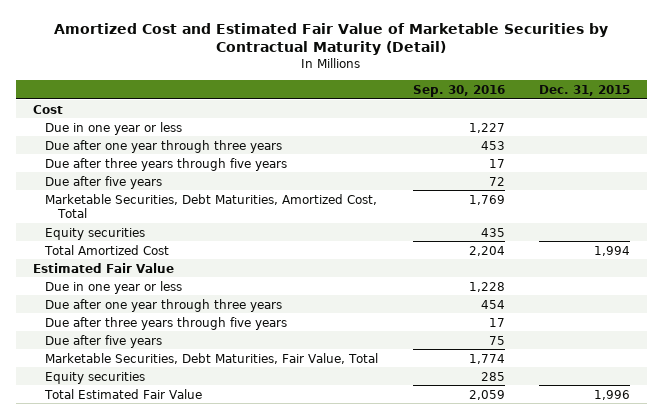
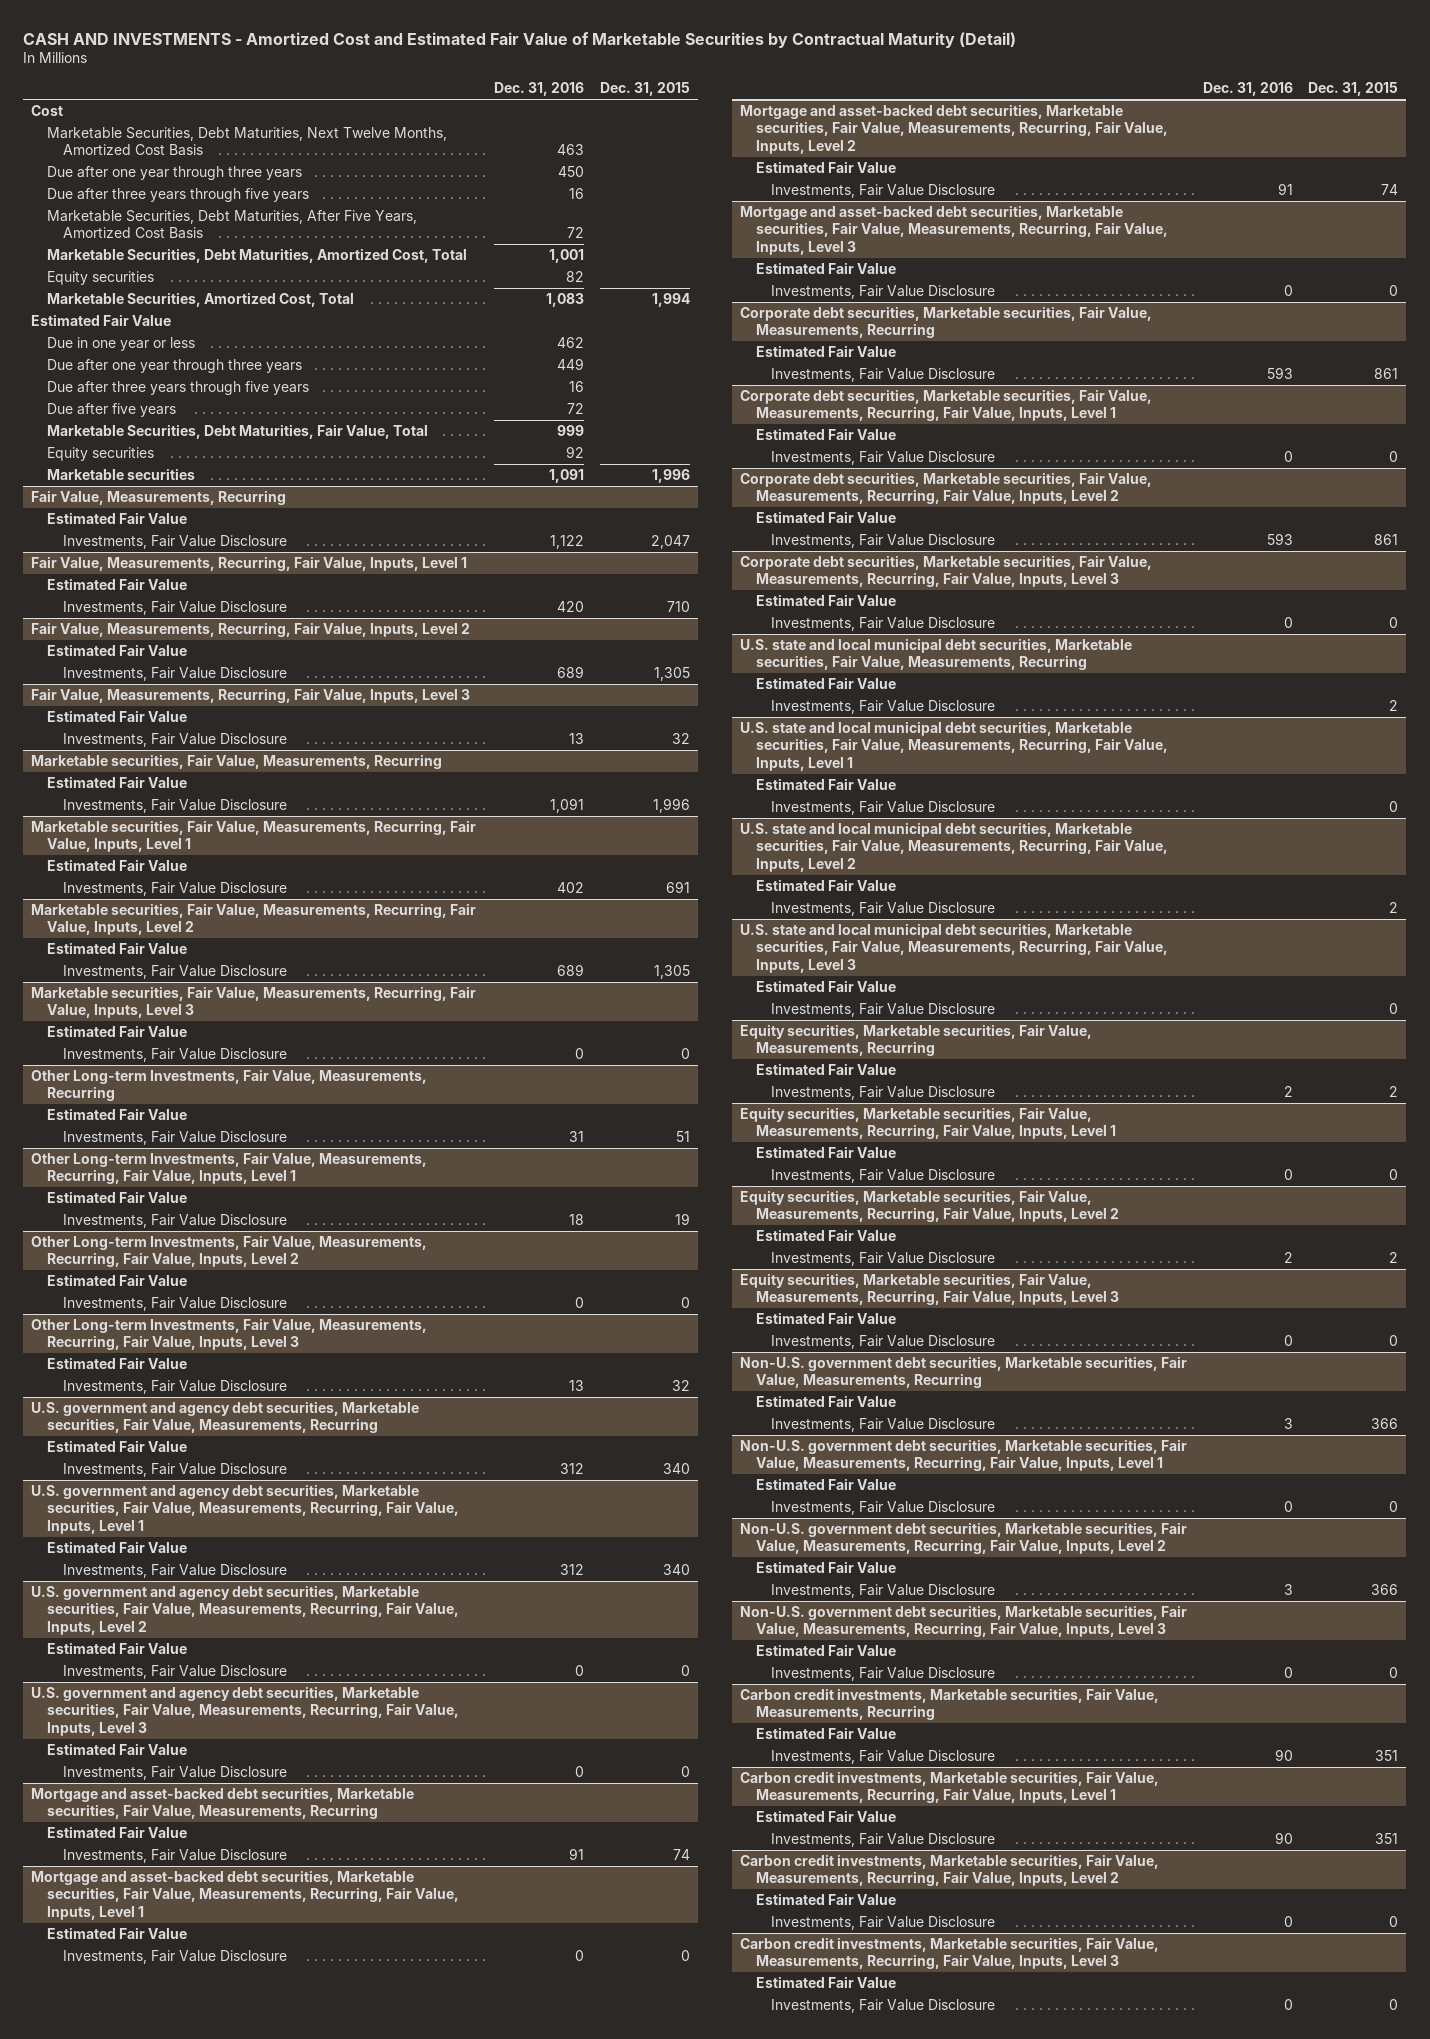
[54,22,609,56] Amortized Cost and Estimated Fair Value of Marketable Securities by Contractual Maturity (Detail) -> [23,31,1017,48] CASH AND INVESTMENTS - Amortized Cost and Estimated Fair Value of Marketable Securities by Contractual Maturity (Detail)
[412,84,505,97] Sep. 30, 2016 -> none
none -> [493,82,584,97] Dec. 31, 2016
[45,121,183,135] Due in one year or less -> [47,127,448,157] Marketable Securities, Debt Maturities, Next Twelve Months, Amortized Cost Basis
[45,175,163,189] Due after five years -> [47,210,418,240] Marketable Securities, Debt Maturities, After Five Years, Amortized Cost Basis
[44,244,170,255] Total Amortized Cost -> [47,292,355,308] Marketable Securities, Amortized Cost, Total
[44,388,203,399] Total Estimated Fair Value -> [47,468,196,481] Marketable securities
none -> [31,490,287,506] Fair Value, Measurements, Recurring
none -> [47,512,188,525] Estimated Fair Value
none -> [62,535,287,550] Investments, Fair Value Disclosure
none -> [31,556,468,572] Fair Value, Measurements, Recurring, Fair Value, Inputs, Level 1
none -> [47,578,188,591] Estimated Fair Value
none -> [62,601,287,616] Investments, Fair Value Disclosure
none -> [31,622,471,638] Fair Value, Measurements, Recurring, Fair Value, Inputs, Level 2
none -> [47,644,188,657] Estimated Fair Value
none -> [62,667,287,682] Investments, Fair Value Disclosure
none -> [31,688,471,704] Fair Value, Measurements, Recurring, Fair Value, Inputs, Level 3
none -> [47,710,188,723] Estimated Fair Value
none -> [62,733,287,748] Investments, Fair Value Disclosure
none -> [31,754,443,770] Marketable securities, Fair Value, Measurements, Recurring
none -> [47,776,188,789] Estimated Fair Value
none -> [62,799,287,814] Investments, Fair Value Disclosure
none -> [31,820,477,853] Marketable securities, Fair Value, Measurements, Recurring, Fair Value, Inputs, Level 1
none -> [47,859,188,872] Estimated Fair Value
none -> [62,882,287,897] Investments, Fair Value Disclosure
none -> [31,903,477,936] Marketable securities, Fair Value, Measurements, Recurring, Fair Value, Inputs, Level 2
none -> [47,942,188,955] Estimated Fair Value
none -> [62,965,287,980] Investments, Fair Value Disclosure
none -> [31,986,477,1019] Marketable securities, Fair Value, Measurements, Recurring, Fair Value, Inputs, Level 3
none -> [47,1025,188,1038] Estimated Fair Value
none -> [62,1048,287,1063] Investments, Fair Value Disclosure
none -> [31,1069,428,1102] Other Long-term Investments, Fair Value, Measurements, Recurring
none -> [47,1108,188,1121] Estimated Fair Value
none -> [62,1131,287,1146] Investments, Fair Value Disclosure
none -> [31,1152,428,1185] Other Long-term Investments, Fair Value, Measurements, Recurring, Fair Value, Inputs, Level 1
none -> [47,1191,188,1204] Estimated Fair Value
none -> [62,1214,287,1229] Investments, Fair Value Disclosure
none -> [31,1235,428,1268] Other Long-term Investments, Fair Value, Measurements, Recurring, Fair Value, Inputs, Level 2
none -> [47,1274,188,1287] Estimated Fair Value
none -> [62,1297,287,1312] Investments, Fair Value Disclosure
none -> [31,1318,428,1351] Other Long-term Investments, Fair Value, Measurements, Recurring, Fair Value, Inputs, Level 3
none -> [47,1357,188,1370] Estimated Fair Value
none -> [62,1380,287,1395] Investments, Fair Value Disclosure
none -> [31,1401,420,1434] U.S. government and agency debt securities, Marketable securities, Fair Value, Measurements, Recurring
none -> [47,1440,188,1453] Estimated Fair Value
none -> [62,1463,287,1478] Investments, Fair Value Disclosure
none -> [31,1484,460,1534] U.S. government and agency debt securities, Marketable securities, Fair Value, Measurements, Recurring, Fair Value, Inputs, Level 1
none -> [47,1541,188,1554] Estimated Fair Value
none -> [62,1564,287,1579] Investments, Fair Value Disclosure
none -> [31,1585,460,1635] U.S. government and agency debt securities, Marketable securities, Fair Value, Measurements, Recurring, Fair Value, Inputs, Level 2
none -> [47,1642,188,1655] Estimated Fair Value
none -> [62,1665,287,1680] Investments, Fair Value Disclosure
none -> [31,1686,460,1736] U.S. government and agency debt securities, Marketable securities, Fair Value, Measurements, Recurring, Fair Value, Inputs, Level 3
none -> [47,1743,188,1756] Estimated Fair Value
none -> [62,1766,287,1781] Investments, Fair Value Disclosure
none -> [31,1787,415,1820] Mortgage and asset-backed debt securities, Marketable securities, Fair Value, Measurements, Recurring
none -> [47,1826,188,1839] Estimated Fair Value
none -> [62,1849,287,1864] Investments, Fair Value Disclosure
none -> [31,1870,460,1920] Mortgage and asset-backed debt securities, Marketable securities, Fair Value, Measurements, Recurring, Fair Value, Inputs, Level 1
none -> [47,1927,188,1940] Estimated Fair Value
none -> [62,1950,287,1965] Investments, Fair Value Disclosure
none -> [739,104,1168,154] Mortgage and asset-backed debt securities, Marketable securities, Fair Value, Measurements, Recurring, Fair Value, Inputs, Level 2
none -> [755,161,896,174] Estimated Fair Value
none -> [771,184,996,199] Investments, Fair Value Disclosure
none -> [739,205,1168,255] Mortgage and asset-backed debt securities, Marketable securities, Fair Value, Measurements, Recurring, Fair Value, Inputs, Level 3
none -> [755,262,896,275] Estimated Fair Value
none -> [771,285,996,300] Investments, Fair Value Disclosure
none -> [739,306,1152,339] Corporate debt securities, Marketable securities, Fair Value, Measurements, Recurring
none -> [755,345,896,358] Estimated Fair Value
none -> [771,368,996,383] Investments, Fair Value Disclosure
none -> [739,389,1152,422] Corporate debt securities, Marketable securities, Fair Value, Measurements, Recurring, Fair Value, Inputs, Level 1
none -> [755,428,896,441] Estimated Fair Value
none -> [771,451,996,466] Investments, Fair Value Disclosure
none -> [739,472,1152,505] Corporate debt securities, Marketable securities, Fair Value, Measurements, Recurring, Fair Value, Inputs, Level 2
none -> [755,511,896,524] Estimated Fair Value
none -> [771,534,996,549] Investments, Fair Value Disclosure
none -> [739,555,1152,588] Corporate debt securities, Marketable securities, Fair Value, Measurements, Recurring, Fair Value, Inputs, Level 3
none -> [755,594,896,607] Estimated Fair Value
none -> [771,617,996,632] Investments, Fair Value Disclosure
none -> [739,638,1132,671] U.S. state and local municipal debt securities, Marketable securities, Fair Value, Measurements, Recurring
none -> [755,677,896,690] Estimated Fair Value
none -> [771,700,996,715] Investments, Fair Value Disclosure
none -> [739,721,1168,771] U.S. state and local municipal debt securities, Marketable securities, Fair Value, Measurements, Recurring, Fair Value, Inputs, Level 1
none -> [755,778,896,791] Estimated Fair Value
none -> [771,801,996,816] Investments, Fair Value Disclosure
none -> [739,822,1168,872] U.S. state and local municipal debt securities, Marketable securities, Fair Value, Measurements, Recurring, Fair Value, Inputs, Level 2
none -> [755,879,896,892] Estimated Fair Value
none -> [771,902,996,917] Investments, Fair Value Disclosure
none -> [739,923,1168,973] U.S. state and local municipal debt securities, Marketable securities, Fair Value, Measurements, Recurring, Fair Value, Inputs, Level 3
none -> [755,980,896,993] Estimated Fair Value
none -> [771,1003,996,1018] Investments, Fair Value Disclosure
none -> [739,1024,1092,1057] Equity securities, Marketable securities, Fair Value, Measurements, Recurring
none -> [755,1063,896,1076] Estimated Fair Value
none -> [771,1086,996,1101] Investments, Fair Value Disclosure
none -> [739,1107,1116,1140] Equity securities, Marketable securities, Fair Value, Measurements, Recurring, Fair Value, Inputs, Level 1
none -> [755,1146,896,1159] Estimated Fair Value
none -> [771,1169,996,1184] Investments, Fair Value Disclosure
none -> [739,1190,1119,1223] Equity securities, Marketable securities, Fair Value, Measurements, Recurring, Fair Value, Inputs, Level 2
none -> [755,1229,896,1242] Estimated Fair Value
none -> [771,1252,996,1267] Investments, Fair Value Disclosure
none -> [739,1273,1119,1306] Equity securities, Marketable securities, Fair Value, Measurements, Recurring, Fair Value, Inputs, Level 3
none -> [755,1312,896,1325] Estimated Fair Value
none -> [771,1335,996,1350] Investments, Fair Value Disclosure
none -> [739,1356,1187,1389] Non-U.S. government debt securities, Marketable securities, Fair Value, Measurements, Recurring
none -> [755,1395,896,1408] Estimated Fair Value
none -> [771,1418,996,1433] Investments, Fair Value Disclosure
none -> [739,1439,1187,1472] Non-U.S. government debt securities, Marketable securities, Fair Value, Measurements, Recurring, Fair Value, Inputs, Level 1
none -> [755,1478,896,1491] Estimated Fair Value
none -> [771,1501,996,1516] Investments, Fair Value Disclosure
none -> [739,1522,1187,1555] Non-U.S. government debt securities, Marketable securities, Fair Value, Measurements, Recurring, Fair Value, Inputs, Level 2
none -> [755,1561,896,1574] Estimated Fair Value
none -> [771,1584,996,1599] Investments, Fair Value Disclosure
none -> [739,1605,1187,1638] Non-U.S. government debt securities, Marketable securities, Fair Value, Measurements, Recurring, Fair Value, Inputs, Level 3
none -> [755,1644,896,1657] Estimated Fair Value
none -> [771,1667,996,1682] Investments, Fair Value Disclosure
none -> [739,1688,1159,1721] Carbon credit investments, Marketable securities, Fair Value, Measurements, Recurring
none -> [755,1727,896,1740] Estimated Fair Value
none -> [771,1750,996,1765] Investments, Fair Value Disclosure
none -> [739,1771,1159,1804] Carbon credit investments, Marketable securities, Fair Value, Measurements, Recurring, Fair Value, Inputs, Level 1
none -> [755,1810,896,1823] Estimated Fair Value
none -> [771,1833,996,1848] Investments, Fair Value Disclosure
none -> [739,1854,1159,1887] Carbon credit investments, Marketable securities, Fair Value, Measurements, Recurring, Fair Value, Inputs, Level 2
none -> [755,1893,896,1906] Estimated Fair Value
none -> [771,1916,996,1931] Investments, Fair Value Disclosure
none -> [739,1937,1159,1970] Carbon credit investments, Marketable securities, Fair Value, Measurements, Recurring, Fair Value, Inputs, Level 3
none -> [755,1976,896,1989] Estimated Fair Value
none -> [771,1999,996,2014] Investments, Fair Value Disclosure

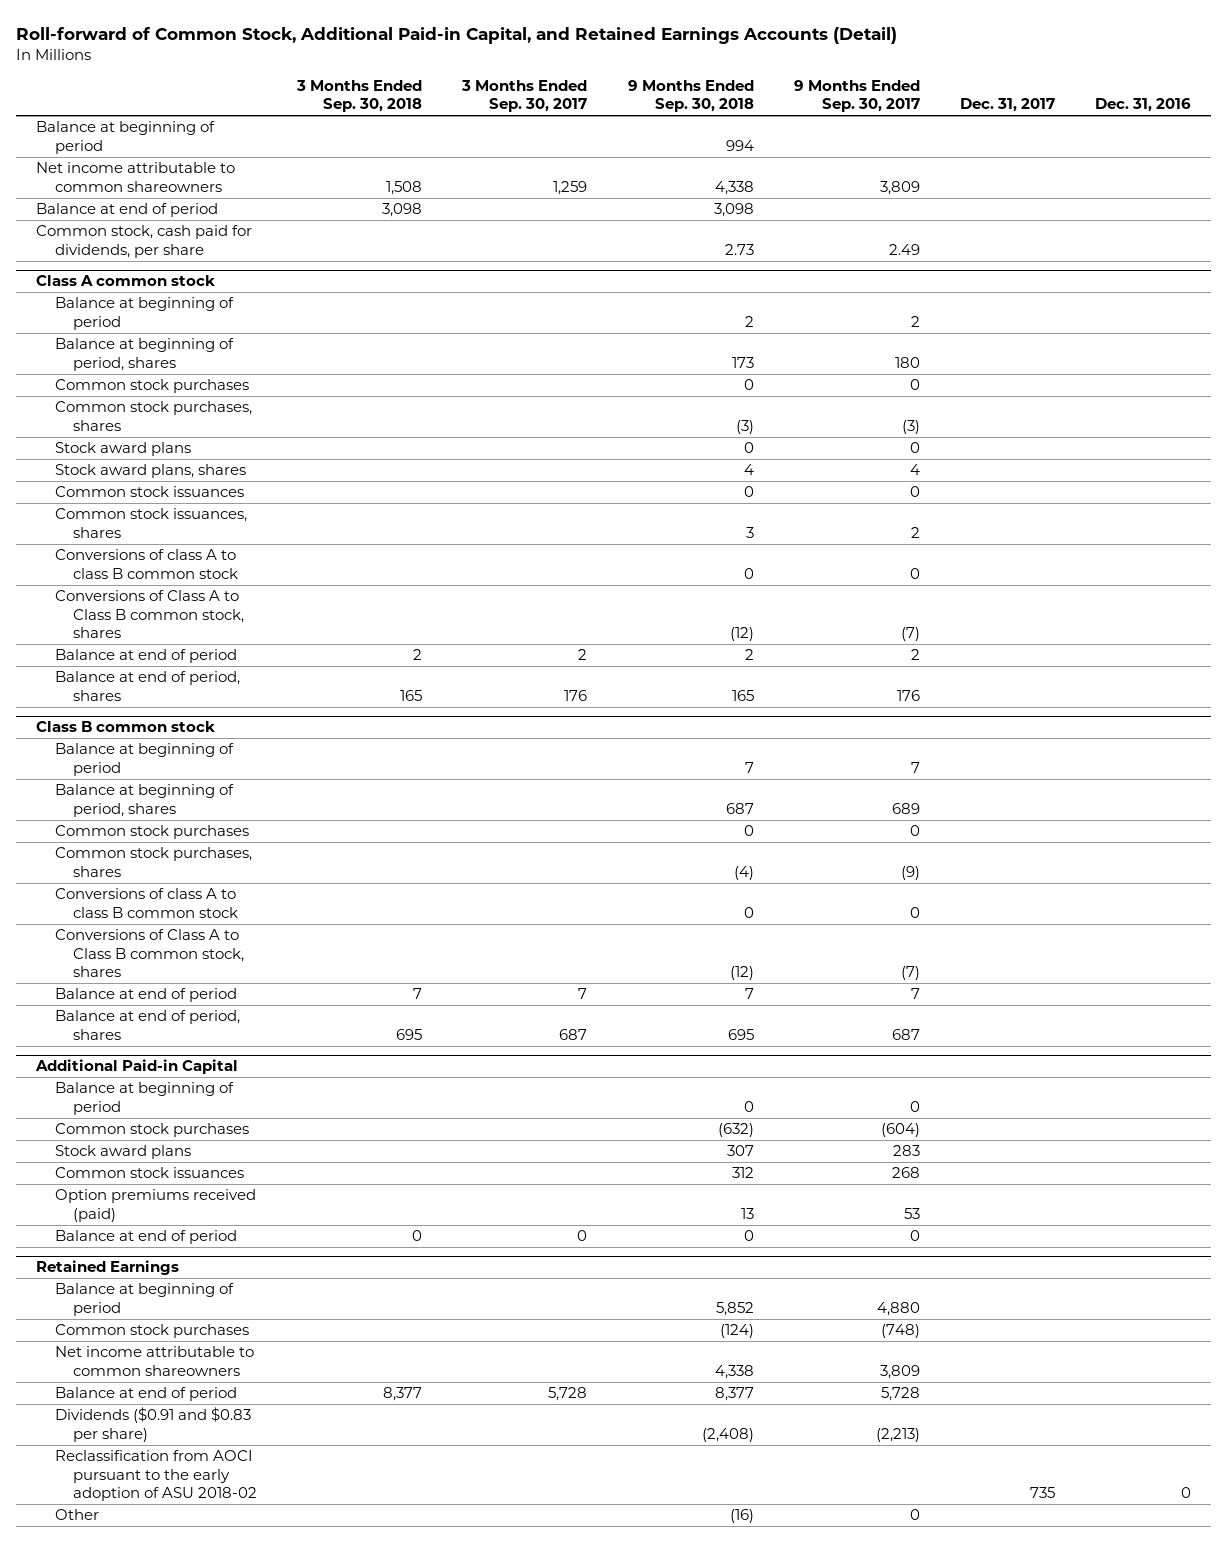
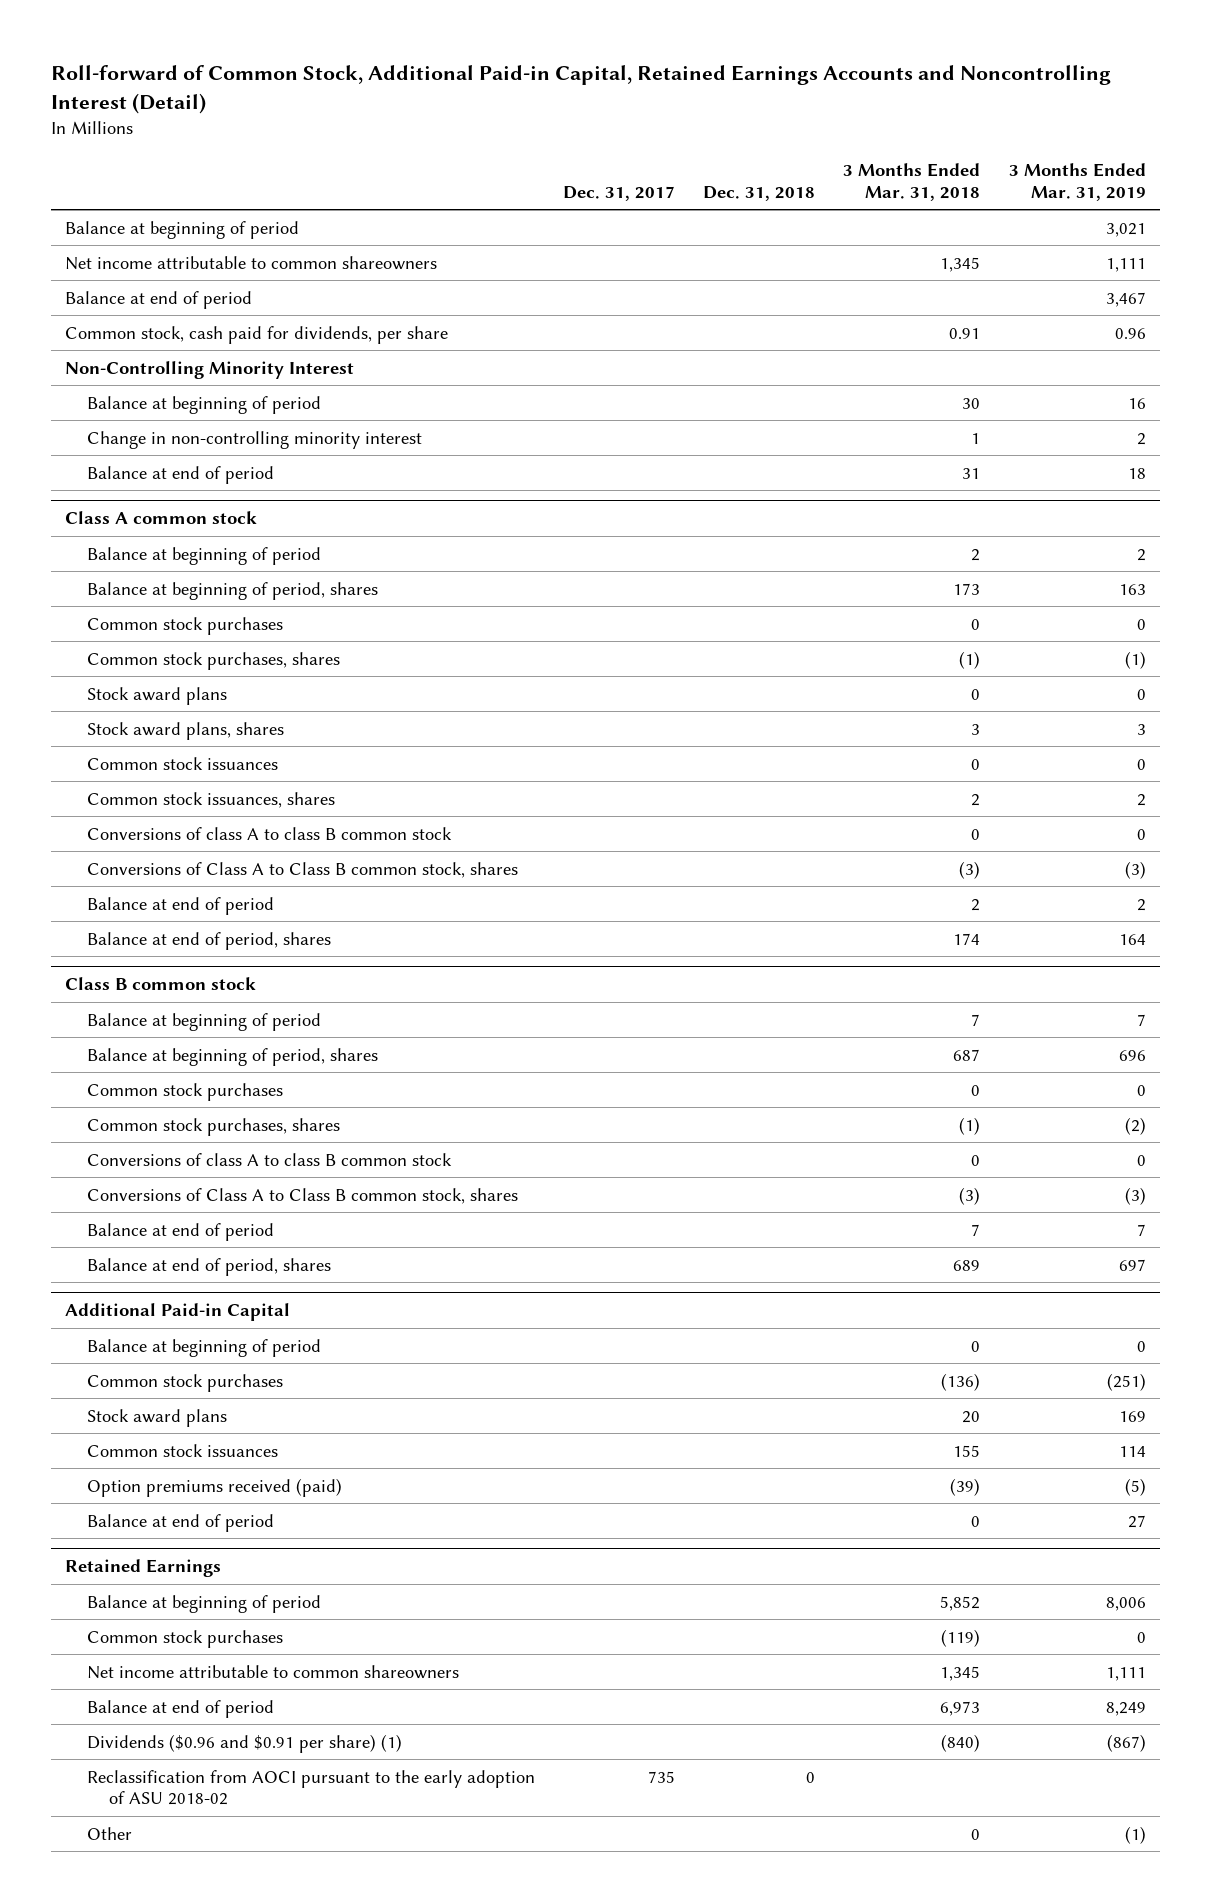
[16,26,898,44] Roll-forward of Common Stock, Additional Paid-in Capital, and Retained Earnings Accounts (Detail) -> [51,65,1112,115] Roll-forward of Common Stock, Additional Paid-in Capital, Retained Earnings Accounts and Noncontrolling Interest (Detail)
[296,80,423,113] 3 Months Ended Sep. 30, 2018 -> none
[461,80,588,113] 3 Months Ended Sep. 30, 2017 -> none
[627,80,754,113] 9 Months Ended Sep. 30, 2018 -> none
[793,80,920,113] 9 Months Ended Sep. 30, 2017 -> none
[1094,98,1191,113] Dec. 31, 2016 -> none
none -> [703,185,816,201] Dec. 31, 2018
none -> [843,163,981,201] 3 Months Ended Mar. 31, 2018
none -> [1008,163,1146,201] 3 Months Ended Mar. 31, 2019
none -> [65,360,355,379] Non-Controlling Minority Interest
none -> [87,395,322,414] Balance at beginning of period
none -> [87,430,423,449] Change in non-controlling minority interest
none -> [87,465,275,484] Balance at end of period
[54,1407,251,1442] Dividends ($0.91 and $0.83 per share) -> [87,1733,403,1753] Dividends ($0.96 and $0.91 per share) (1)

